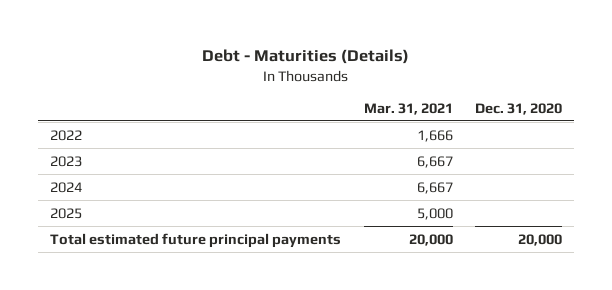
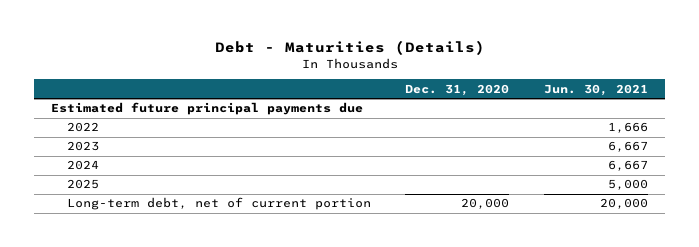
[363,102,453,115] Mar. 31, 2021 -> none
none -> [543,83,648,96] Jun. 30, 2021
none -> [51,102,364,116] Estimated future principal payments due
[49,232,341,248] Total estimated future principal payments -> [66,197,371,211] Long-term debt, net of current portion

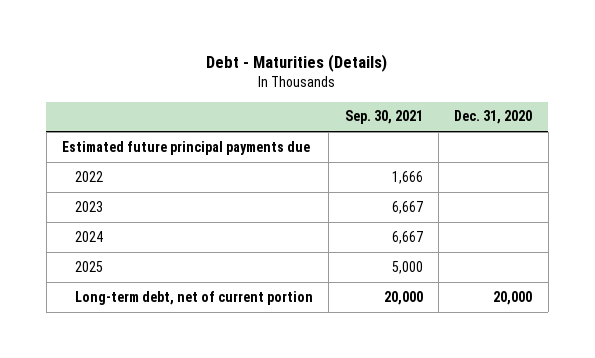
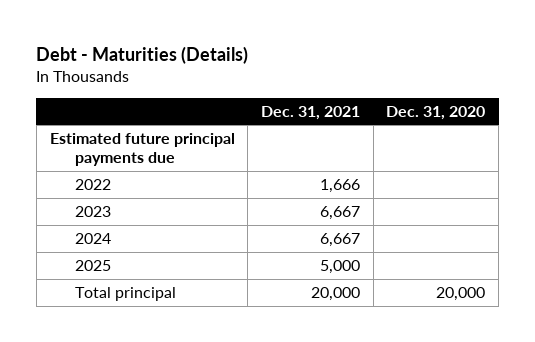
[344,110,423,125] Sep. 30, 2021 -> none
none -> [260,105,360,120] Dec. 31, 2021
[74,290,313,305] Long-term debt, net of current portion -> none
none -> [74,287,176,302] Total principal

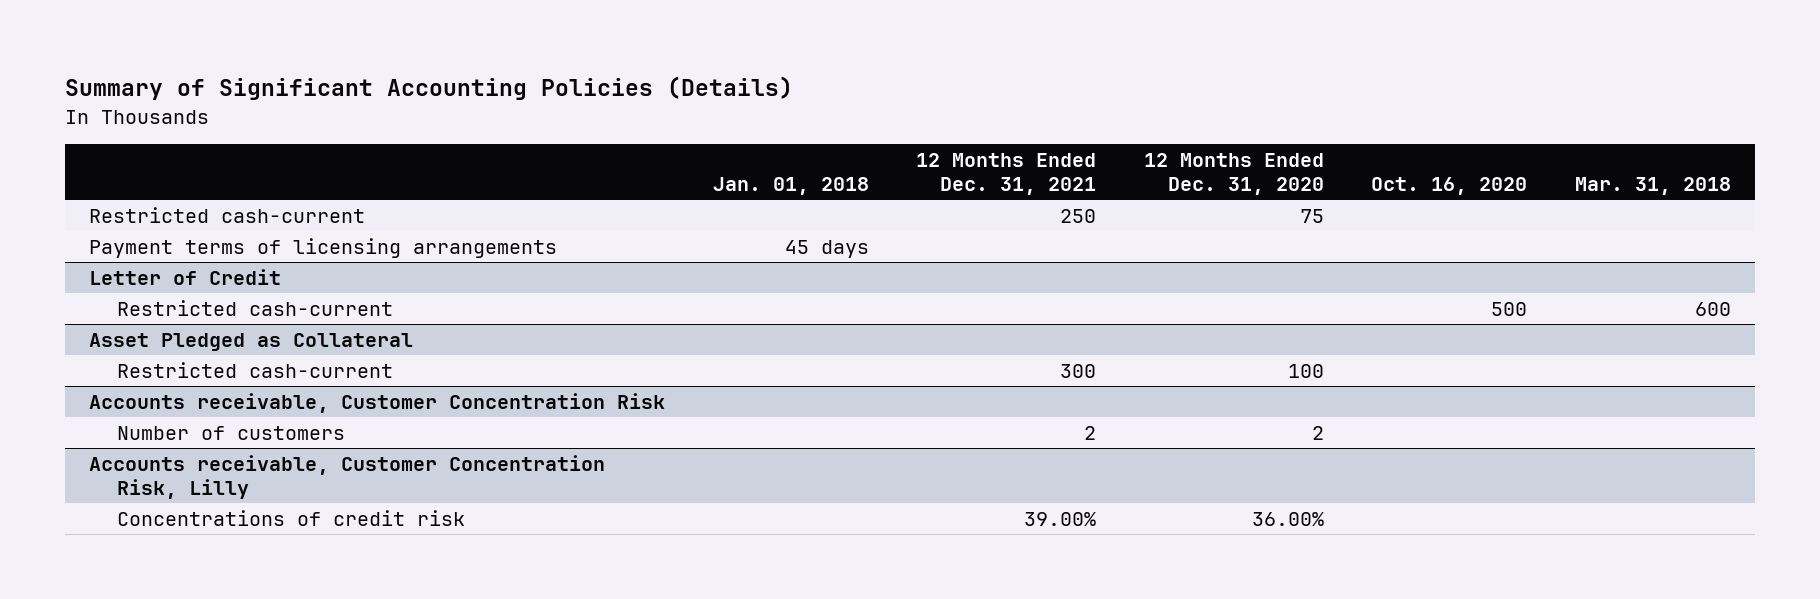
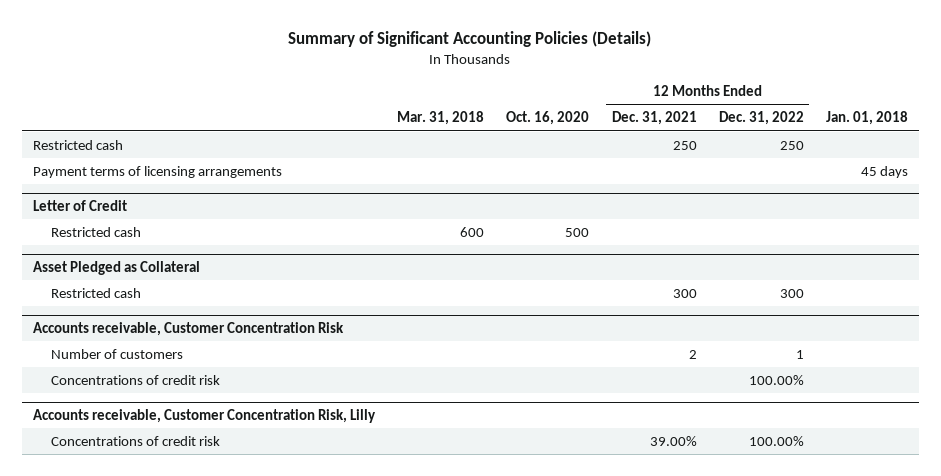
[1143,152,1324,195] 12 Months Ended Dec. 31, 2020 -> none
none -> [718,111,804,126] Dec. 31, 2022
[88,207,365,224] Restricted cash-current -> [32,139,123,150] Restricted cash
[116,300,393,317] Restricted cash-current -> [50,226,141,237] Restricted cash
[116,362,393,379] Restricted cash-current -> [50,287,141,298] Restricted cash
none -> [50,374,220,385] Concentrations of credit risk

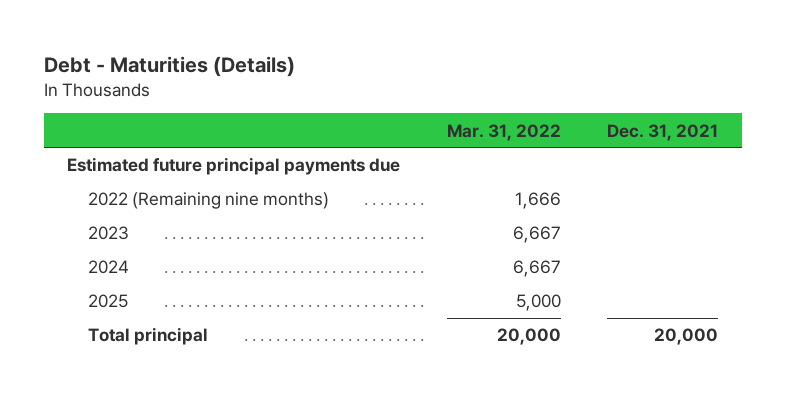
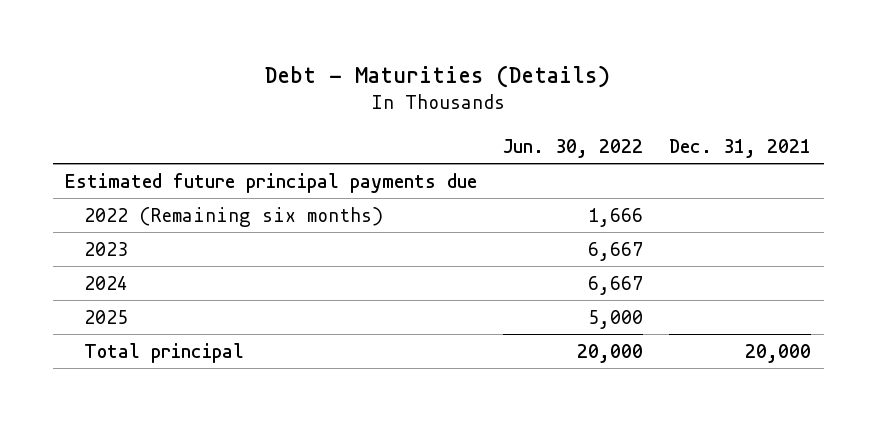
[446,123,561,141] Mar. 31, 2022 -> none
none -> [503,138,644,158] Jun. 30, 2022
[88,192,330,210] 2022 (Remaining nine months) -> [83,206,383,227] 2022 (Remaining six months)

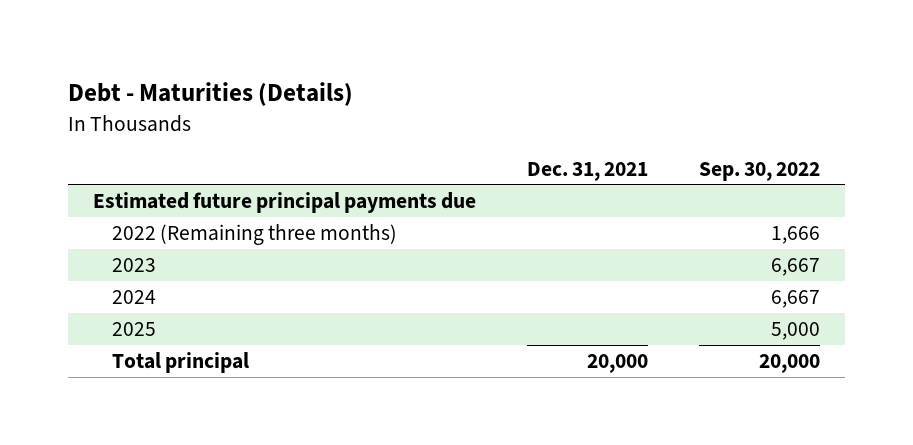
[503,138,644,158] Jun. 30, 2022 -> none
none -> [698,161,820,181] Sep. 30, 2022
[83,206,383,227] 2022 (Remaining six months) -> [112,224,398,246] 2022 (Remaining three months)

